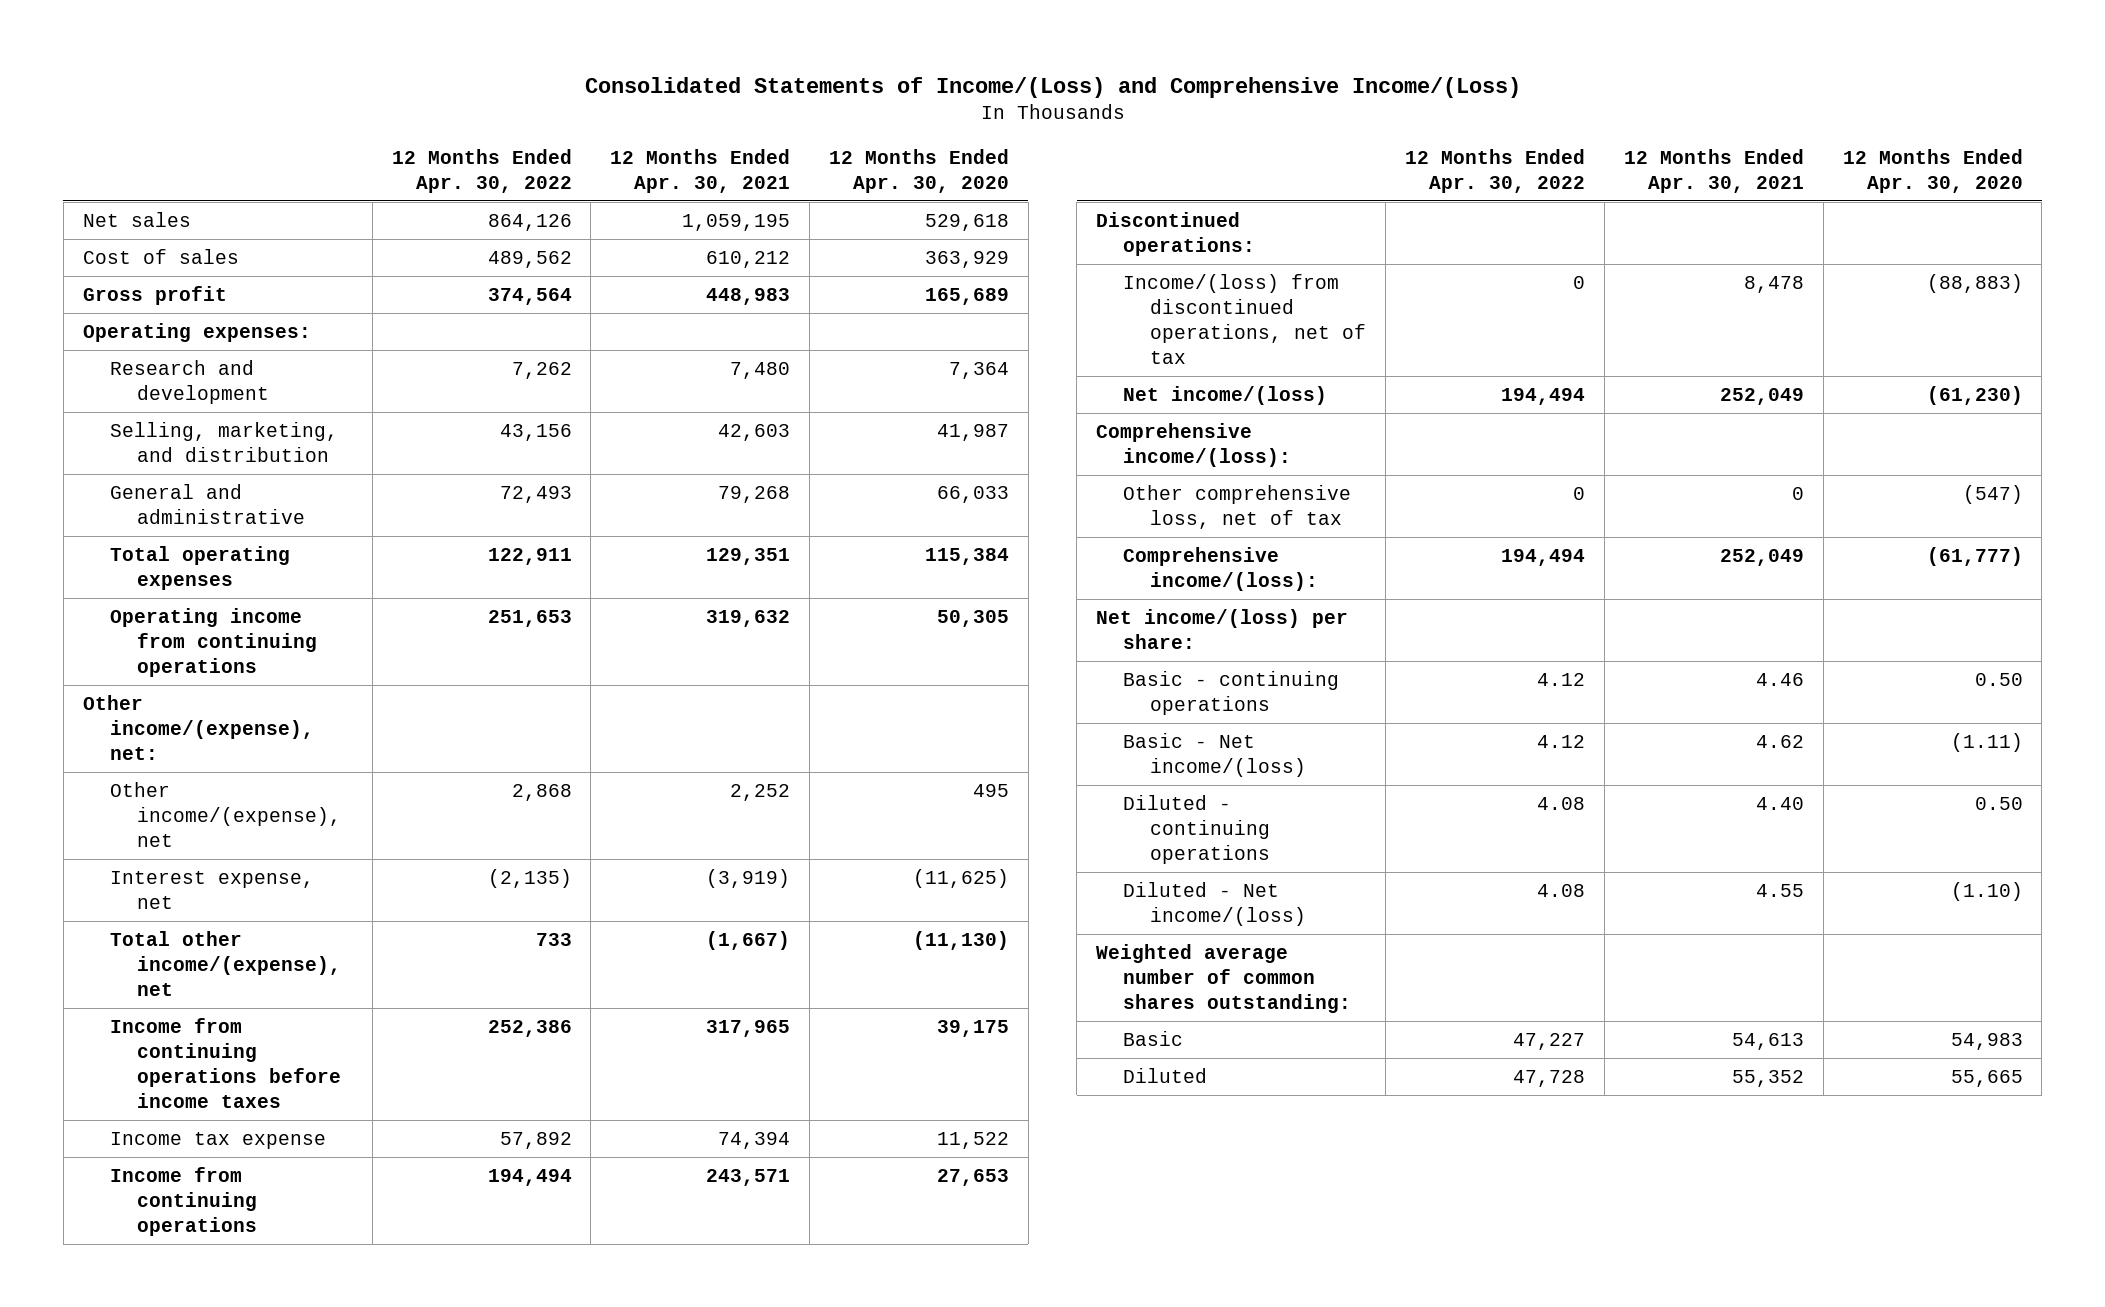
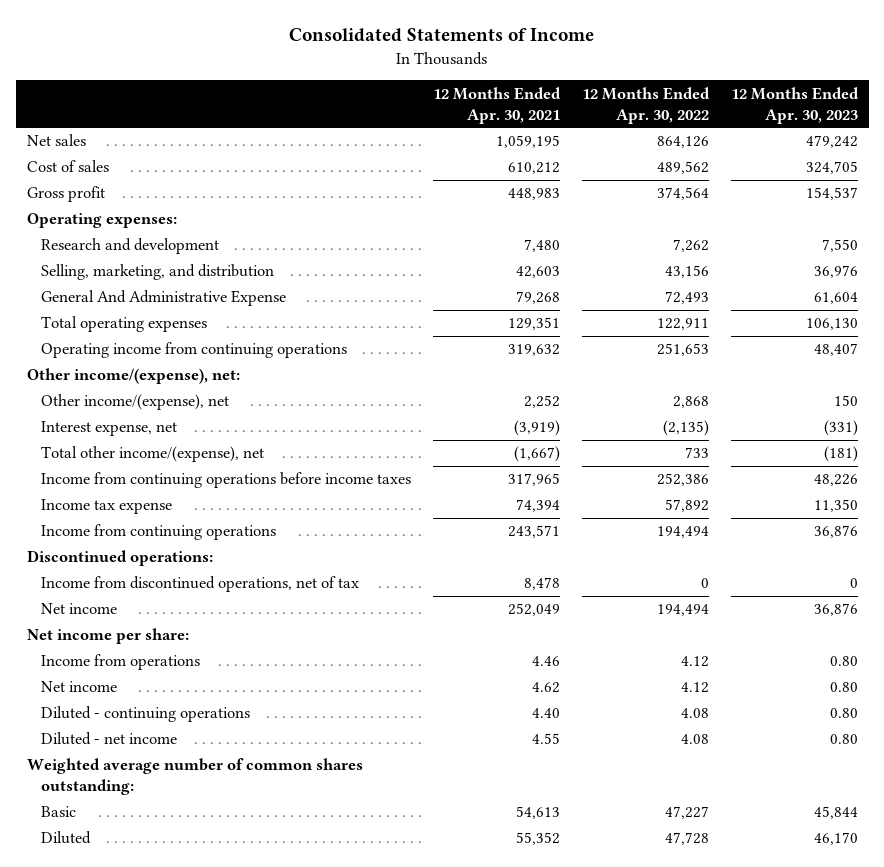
[584,77,1521,99] Consolidated Statements of Income/(Loss) and Comprehensive Income/(Loss) -> [289,28,595,43] Consolidated Statements of Income
[829,148,1010,193] 12 Months Ended Apr. 30, 2020 -> none
none -> [730,86,859,124] 12 Months Ended Apr. 30, 2023
[109,483,305,524] General and administrative -> [41,290,287,307] General And Administrative Expense
[1096,422,1292,467] Comprehensive income/(loss): -> none
[1123,484,1352,529] Other comprehensive loss, net of tax -> none
[1123,546,1319,591] Comprehensive income/(loss): -> none
[1123,273,1367,364] Income/(loss) from discontinued operations, net of tax -> [41,576,360,593] Income from discontinued operations, net of tax
[1123,385,1328,405] Net income/(loss) -> [41,603,118,615] Net income
[1096,608,1349,649] Net income/(loss) per share: -> [26,628,189,645] Net income per share:
[1123,670,1340,715] Basic - continuing operations -> [41,654,201,671] Income from operations
[1123,732,1307,777] Basic - Net income/(loss) -> [41,681,118,693] Net income
[1123,881,1307,926] Diluted - Net income/(loss) -> [41,732,178,746] Diluted - net income

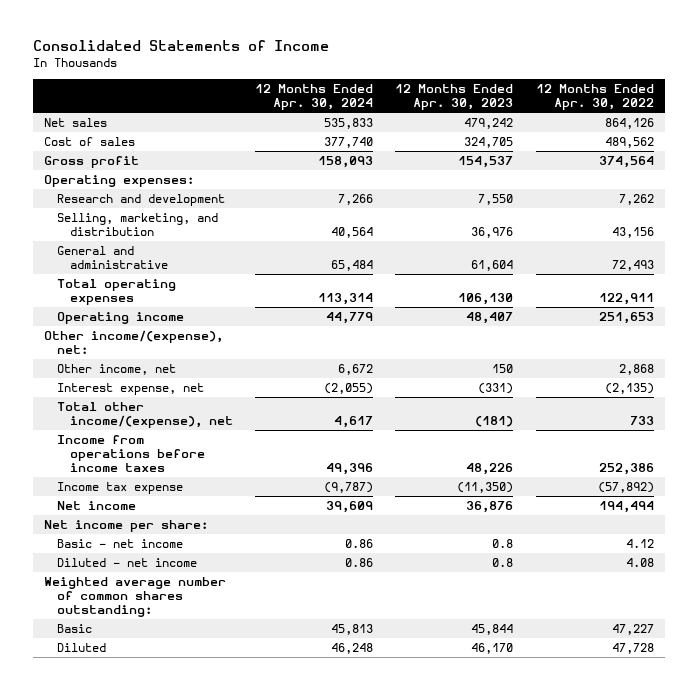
[432,86,561,124] 12 Months Ended Apr. 30, 2021 -> none
none -> [254,84,373,111] 12 Months Ended Apr. 30, 2024
[41,290,287,307] General And Administrative Expense -> [56,246,168,269] General and administrative
[41,342,348,359] Operating income from continuing operations -> [56,312,184,325] Operating income
[41,394,230,411] Other income/(expense), net -> [56,364,176,376] Other income, net
[41,524,277,541] Income from continuing operations -> none
[26,550,213,567] Discontinued operations: -> none
[41,576,360,593] Income from discontinued operations, net of tax -> none
[41,472,412,489] Income from continuing operations before income taxes -> [56,435,205,472] Income from operations before income taxes
[664,499,709,513] 57,892 -> [597,482,654,494] (57,892)
[813,499,858,513] 11,350 -> [457,482,514,494] (11,350)
[41,654,201,671] Income from operations -> none
[41,706,251,723] Diluted - continuing operations -> none
[41,681,118,693] Net income -> [56,539,183,549] Basic - net income
[829,682,858,693] 0.80 -> [492,539,514,549] 0.8
[829,734,858,745] 0.80 -> [492,558,514,568] 0.8

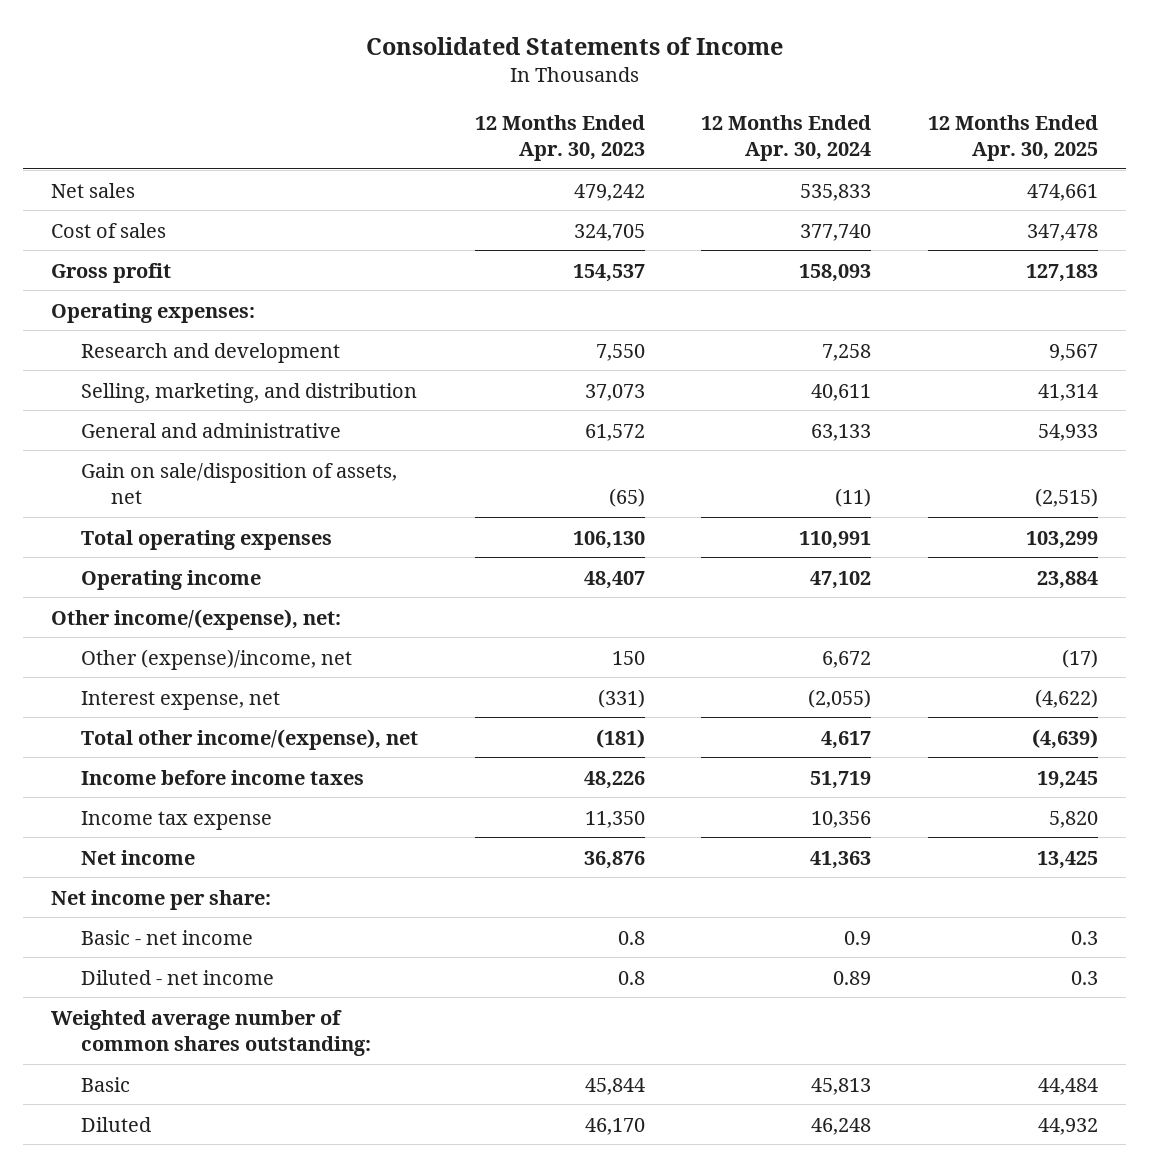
[535,84,654,111] 12 Months Ended Apr. 30, 2022 -> none
none -> [927,114,1098,161] 12 Months Ended Apr. 30, 2025
[337,194,373,206] 7,266 -> [822,343,872,361] 7,258
[330,226,373,238] 40,564 -> [811,383,872,401] 40,611
[471,226,514,238] 36,976 -> [584,383,645,401] 37,073
[330,259,373,271] 65,484 -> [811,423,872,441] 63,133
[471,259,514,271] 61,604 -> [584,423,645,441] 61,572
none -> [80,462,397,504] Gain on sale/disposition of assets, net
[317,292,373,305] 113,314 -> [799,530,872,549] 110,991
[325,312,373,325] 44,779 -> [810,570,872,589] 47,102
[56,364,176,376] Other income, net -> [80,648,352,670] Other (expense)/income, net
[56,435,205,472] Income from operations before income taxes -> [80,769,364,785] Income before income taxes
[325,462,373,475] 49,396 -> [810,770,872,789] 51,719
[323,482,373,494] (9,787) -> [811,810,872,828] 10,356
[457,482,514,494] (11,350) -> [584,810,645,828] 11,350
[325,501,373,514] 39,609 -> [810,850,872,869] 41,363
[344,539,373,549] 0.86 -> [844,930,872,945] 0.9
[344,558,373,568] 0.86 -> [833,970,872,985] 0.89

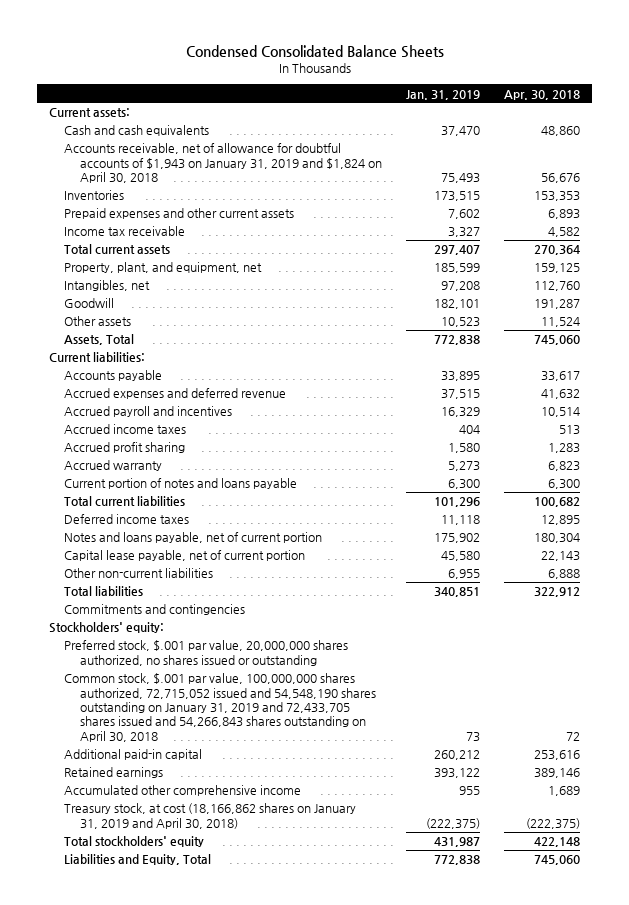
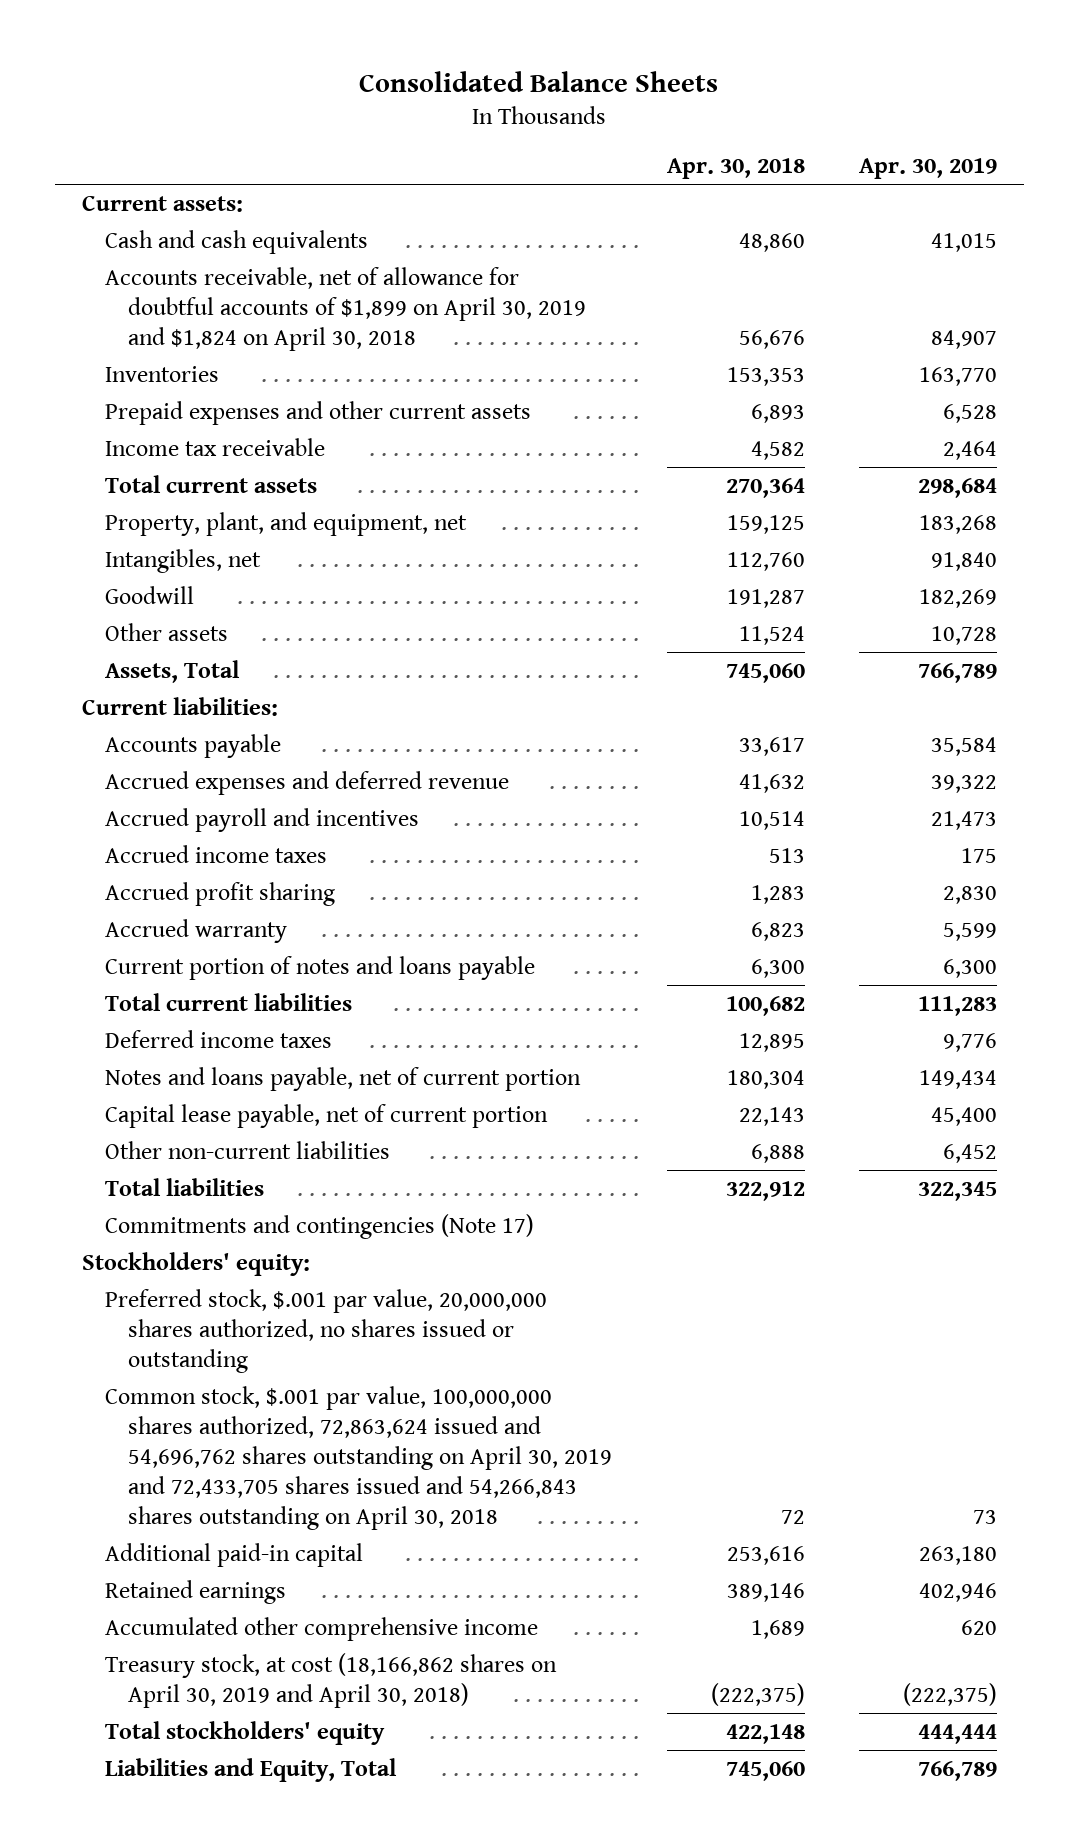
[185,44,444,58] Condensed Consolidated Balance Sheets -> [359,70,719,92] Consolidated Balance Sheets
[406,89,481,100] Jan. 31, 2019 -> none
none -> [858,158,997,180] Apr. 30, 2019
[64,143,382,184] Accounts receivable, net of allowance for doubtful accounts of $1,943 on January 31, 2019 and $1,824 on April 30, 2018 -> [105,266,587,351] Accounts receivable, net of allowance for doubtful accounts of $1,899 on April 30, 2019 and $1,824 on April 30, 2018
[64,604,246,616] Commitments and contingencies -> [105,1213,535,1239] Commitments and contingencies (Note 17)
[64,673,376,742] Common stock, $.001 par value, 100,000,000 shares authorized, 72,715,052 issued and 54,548,190 shares outstanding on January 31, 2019 and 72,433,705 shares issued and 54,266,843 shares outstanding on April 30, 2018 -> [105,1385,613,1530] Common stock, $.001 par value, 100,000,000 shares authorized, 72,863,624 issued and 54,696,762 shares outstanding on April 30, 2019 and 72,433,705 shares issued and 54,266,843 shares outstanding on April 30, 2018
[64,803,357,829] Treasury stock, at cost (18,166,862 shares on January 31, 2019 and April 30, 2018) -> [105,1652,558,1708] Treasury stock, at cost (18,166,862 shares on April 30, 2019 and April 30, 2018)

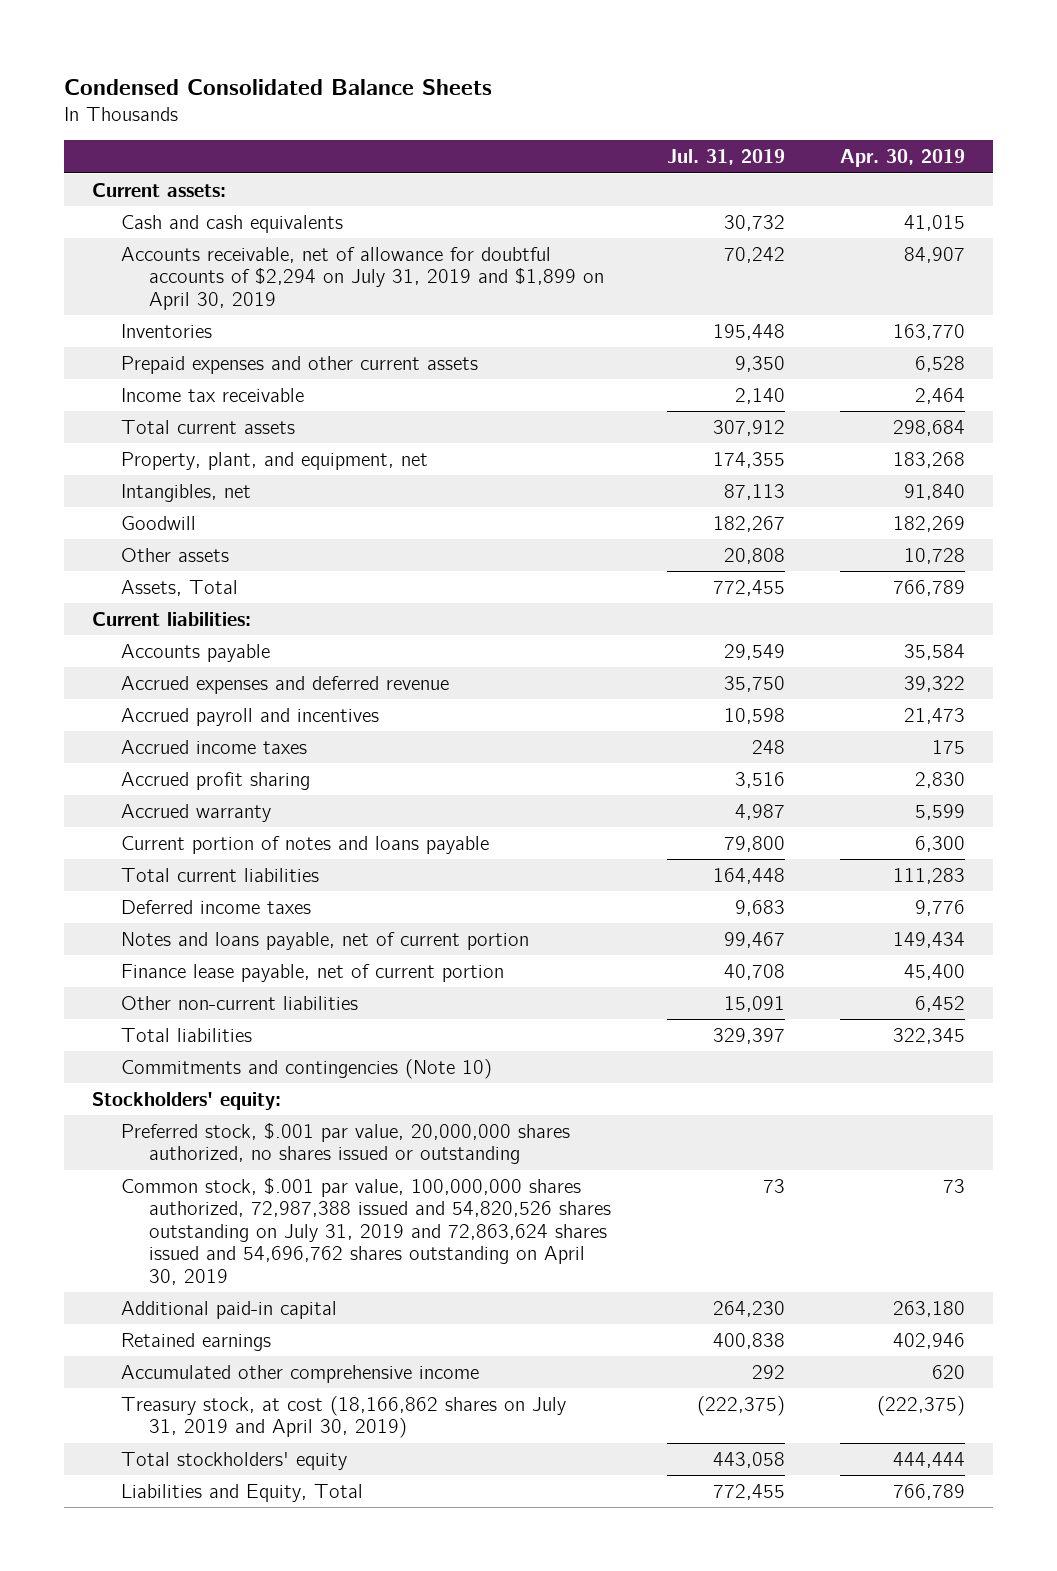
[359,70,719,92] Consolidated Balance Sheets -> [64,78,493,95] Condensed Consolidated Balance Sheets
[666,158,805,180] Apr. 30, 2018 -> none
none -> [666,149,785,166] Jul. 31, 2019
[105,266,587,351] Accounts receivable, net of allowance for doubtful accounts of $1,899 on April 30, 2019 and $1,824 on April 30, 2018 -> [120,246,605,310] Accounts receivable, net of allowance for doubtful accounts of $2,294 on July 31, 2019 and $1,899 on April 30, 2019
[105,1103,549,1128] Capital lease payable, net of current portion -> [120,963,504,982] Finance lease payable, net of current portion
[105,1213,535,1239] Commitments and contingencies (Note 17) -> [120,1058,492,1079] Commitments and contingencies (Note 10)
[105,1385,613,1530] Common stock, $.001 par value, 100,000,000 shares authorized, 72,863,624 issued and 54,696,762 shares outstanding on April 30, 2019 and 72,433,705 shares issued and 54,266,843 shares outstanding on April 30, 2018 -> [120,1177,612,1286] Common stock, $.001 par value, 100,000,000 shares authorized, 72,987,388 issued and 54,820,526 shares outstanding on July 31, 2019 and 72,863,624 shares issued and 54,696,762 shares outstanding on April 30, 2019
[105,1652,558,1708] Treasury stock, at cost (18,166,862 shares on April 30, 2019 and April 30, 2018) -> [120,1395,566,1439] Treasury stock, at cost (18,166,862 shares on July 31, 2019 and April 30, 2019)

